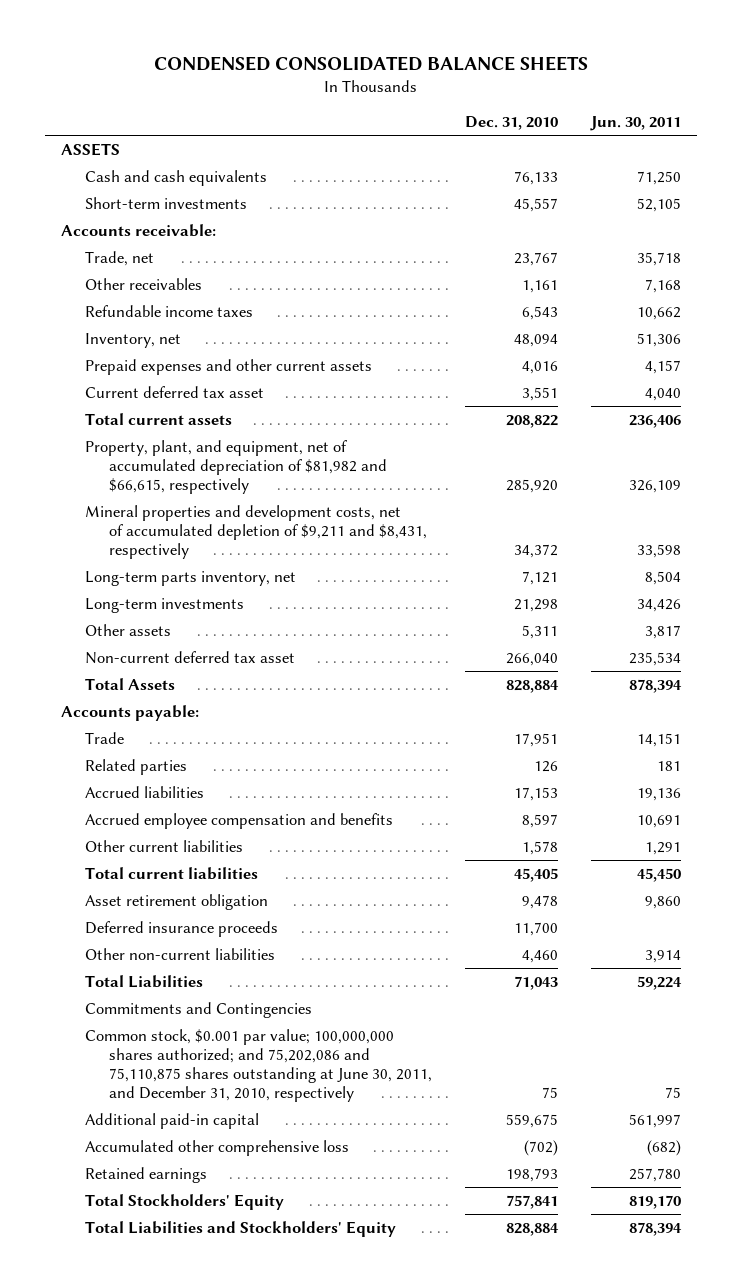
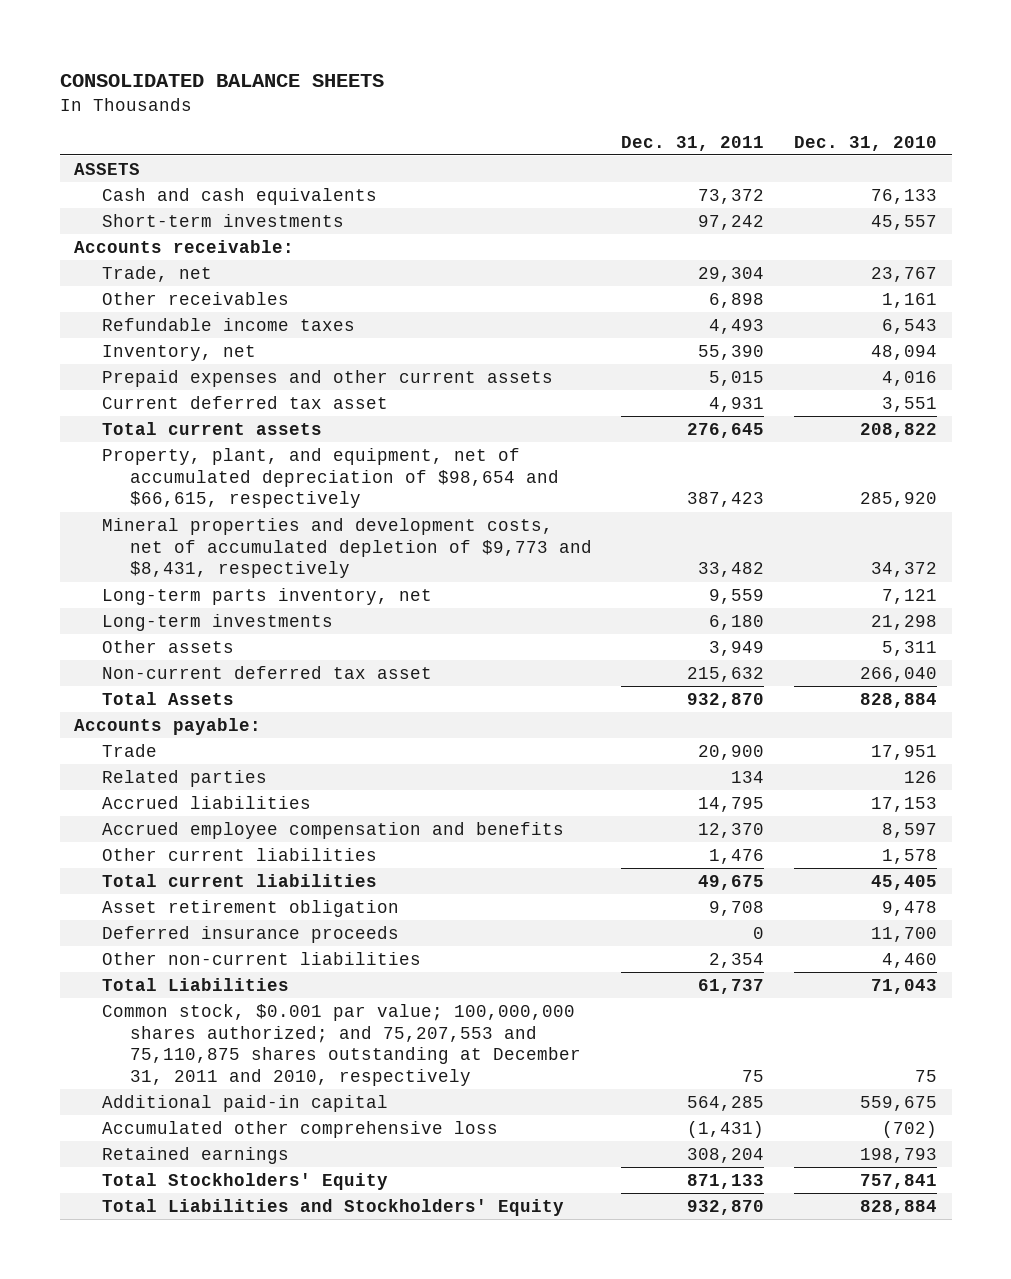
[153,56,588,72] CONDENSED CONSOLIDATED BALANCE SHEETS -> [59,73,384,87] CONSOLIDATED BALANCE SHEETS
[589,116,681,132] Jun. 30, 2011 -> none
none -> [621,135,765,151] Dec. 31, 2011
[85,439,388,494] Property, plant, and equipment, net of accumulated depreciation of $81,982 and $66,615, respectively -> [102,448,559,509] Property, plant, and equipment, net of accumulated depreciation of $98,654 and $66,615, respectively
[85,504,428,559] Mineral properties and development costs, net of accumulated depletion of $9,211 and $8,431, respectively -> [102,518,592,579] Mineral properties and development costs, net of accumulated depletion of $9,773 and $8,431, respectively
[85,1001,313,1018] Commitments and Contingencies -> none
[85,1028,433,1102] Common stock, $0.001 par value; 100,000,000 shares authorized; and 75,202,086 and 75,110,875 shares outstanding at June 30, 2011, and December 31, 2010, respectively -> [102,1004,581,1086] Common stock, $0.001 par value; 100,000,000 shares authorized; and 75,207,553 and 75,110,875 shares outstanding at December 31, 2011 and 2010, respectively

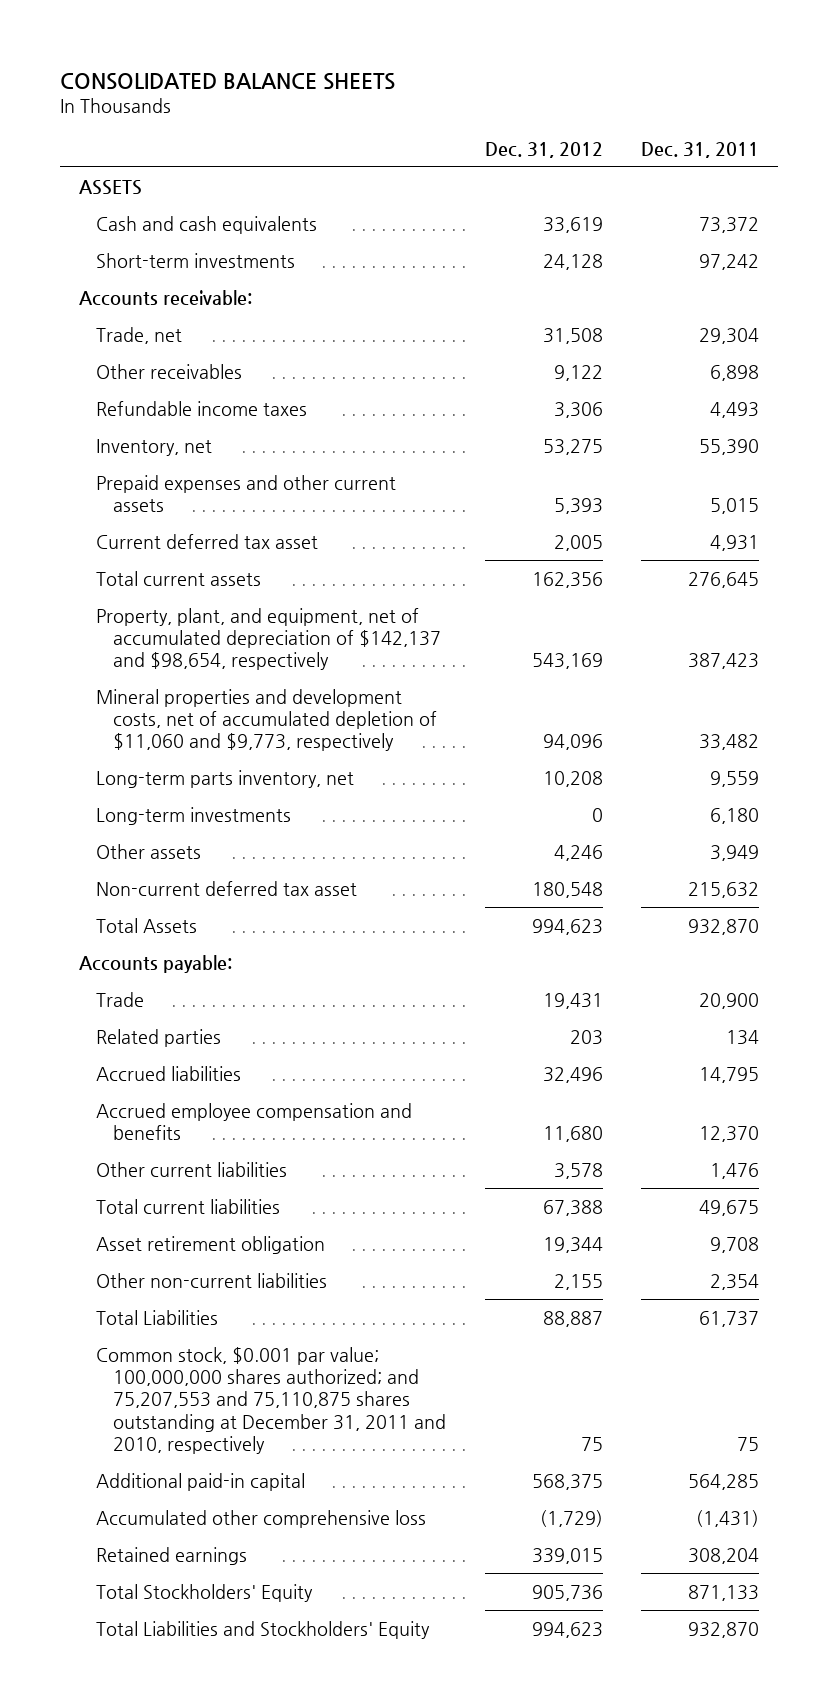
[793,135,937,151] Dec. 31, 2010 -> none
none -> [484,141,603,158] Dec. 31, 2012
[102,448,559,509] Property, plant, and equipment, net of accumulated depreciation of $98,654 and $66,615, respectively -> [96,607,442,671] Property, plant, and equipment, net of accumulated depreciation of $142,137 and $98,654, respectively
[102,518,592,579] Mineral properties and development costs, net of accumulated depletion of $9,773 and $8,431, respectively -> [96,688,438,752] Mineral properties and development costs, net of accumulated depletion of $11,060 and $9,773, respectively
[102,926,400,944] Deferred insurance proceeds -> none

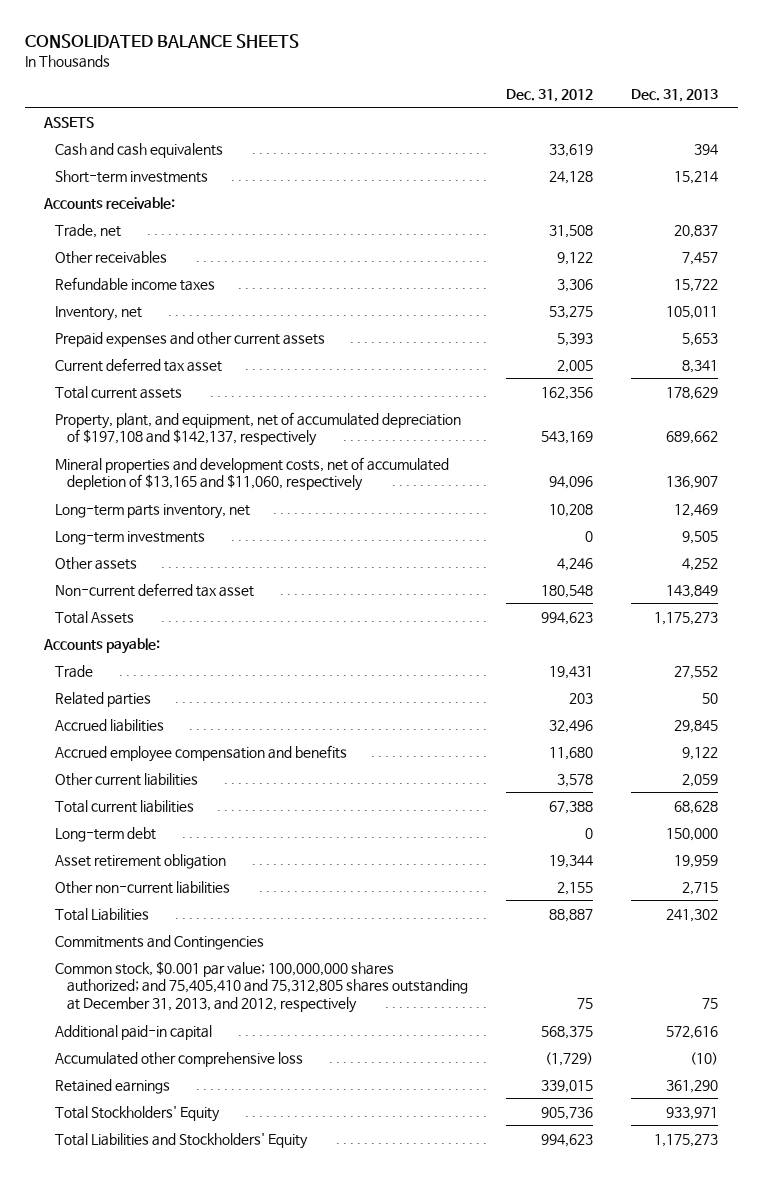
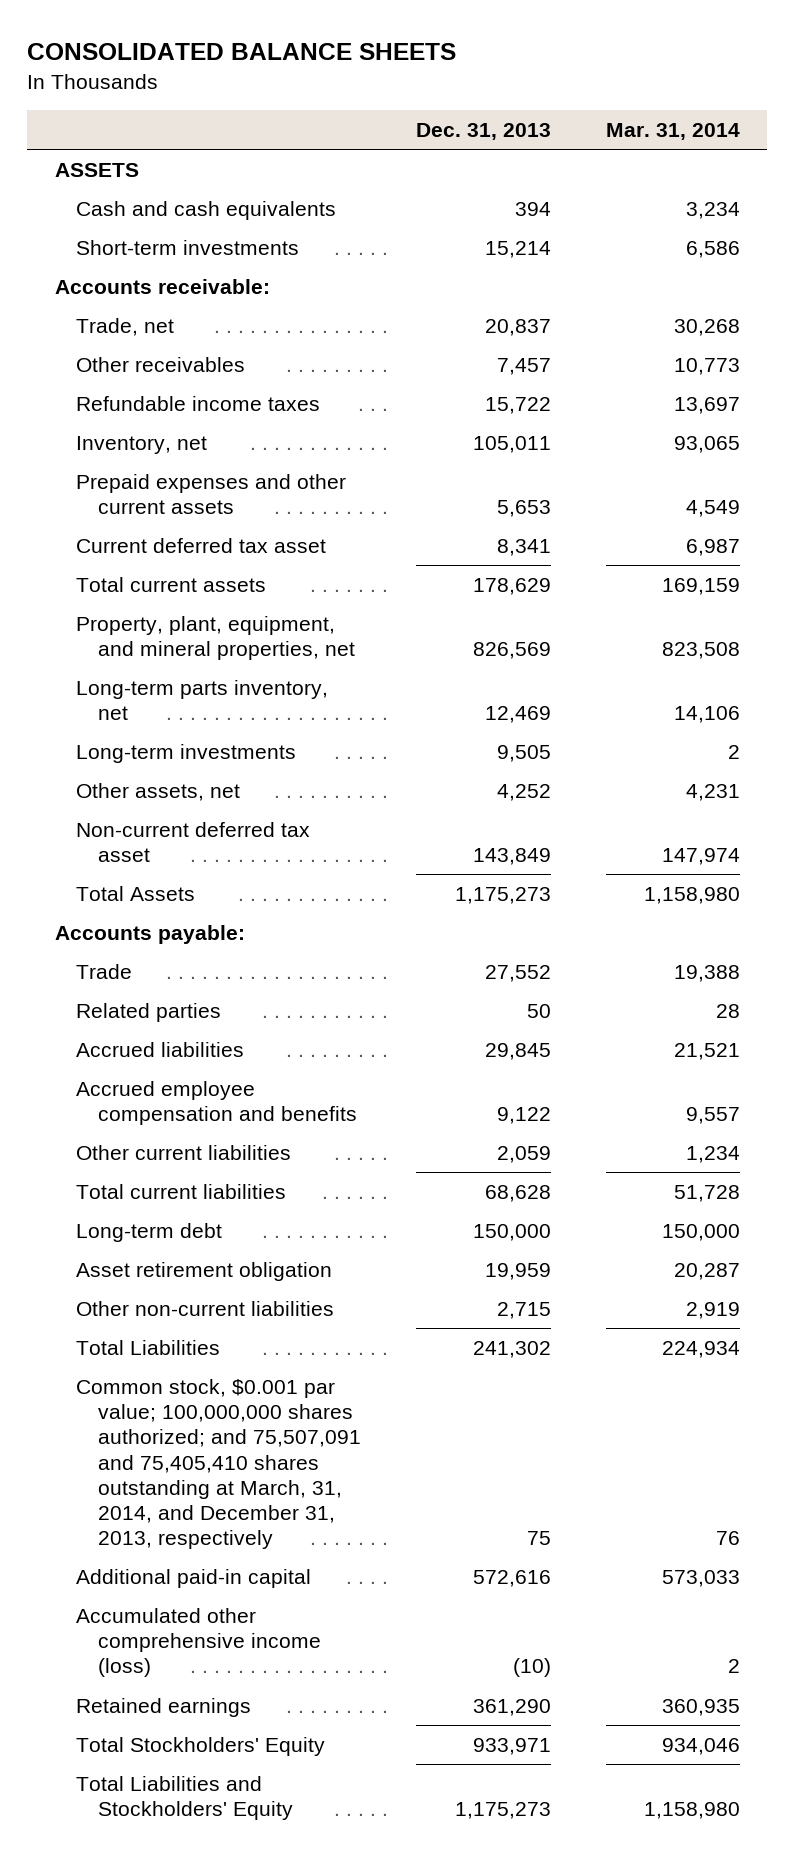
[506,88,594,102] Dec. 31, 2012 -> none
none -> [605,122,740,140] Mar. 31, 2014
[55,411,462,447] Property, plant, and equipment, net of accumulated depreciation of $197,108 and $142,137, respectively -> none
[55,456,450,492] Mineral properties and development costs, net of accumulated depletion of $13,165 and $11,060, respectively -> none
none -> [76,615,355,661] Property, plant, equipment, and mineral properties, net
[55,556,138,570] Other assets -> [76,782,241,801] Other assets, net
[55,934,265,950] Commitments and Contingencies -> none
[55,960,468,1014] Common stock, $0.001 par value; 100,000,000 shares authorized; and 75,405,410 and 75,312,805 shares outstanding at December 31, 2013, and 2012, respectively -> [76,1378,361,1550] Common stock, $0.001 par value; 100,000,000 shares authorized; and 75,507,091 and 75,405,410 shares outstanding at March, 31, 2014, and December 31, 2013, respectively
[55,1051,304,1067] Accumulated other comprehensive loss -> [76,1607,321,1678] Accumulated other comprehensive income (loss)

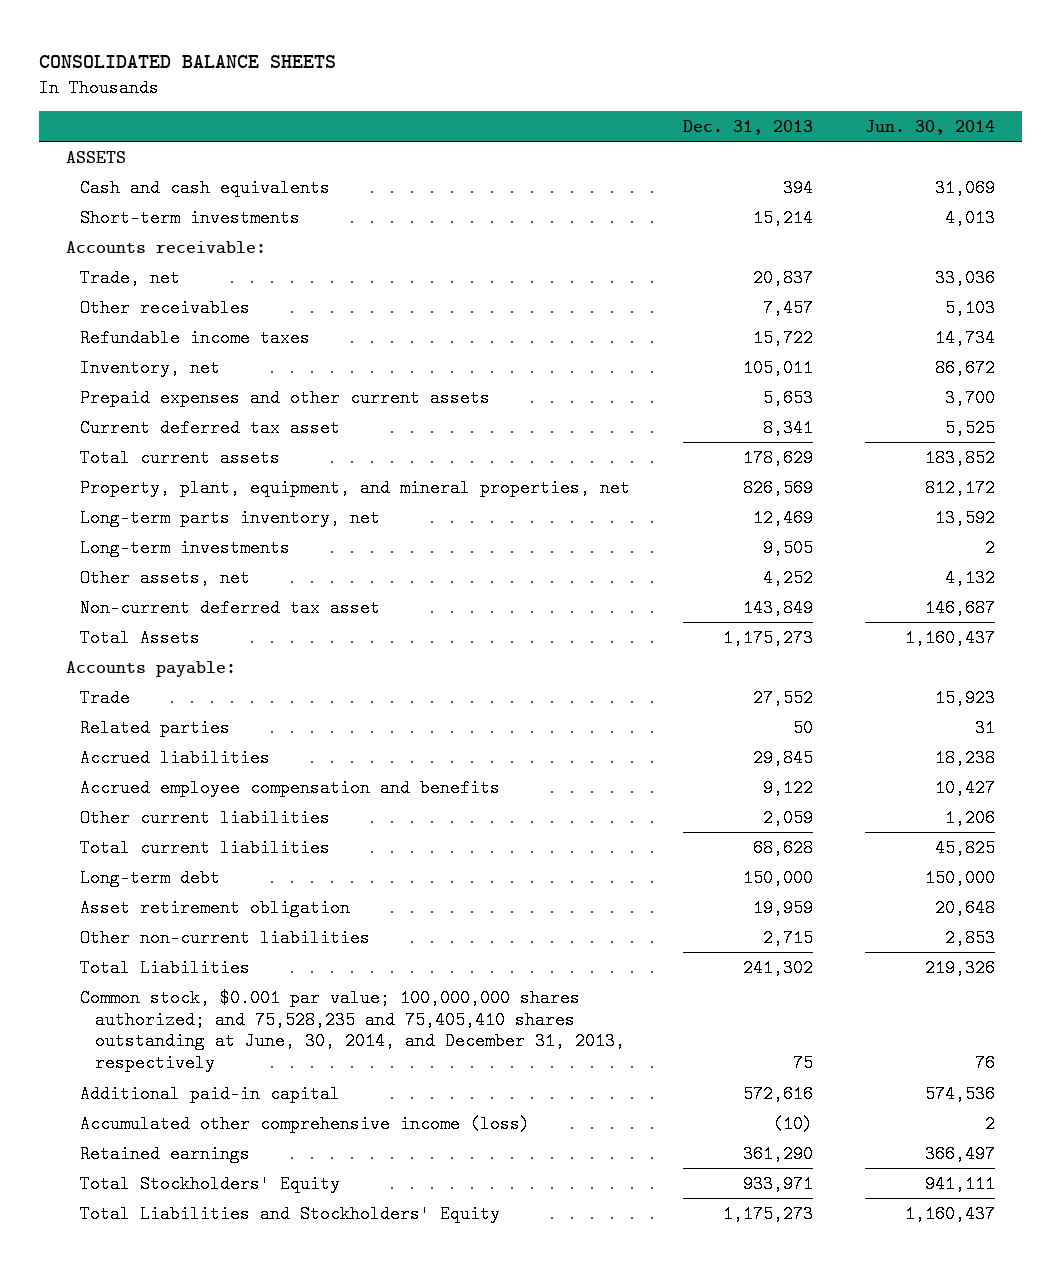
[605,122,740,140] Mar. 31, 2014 -> none
none -> [865,119,996,135] Jun. 30, 2014
[76,1378,361,1550] Common stock, $0.001 par value; 100,000,000 shares authorized; and 75,507,091 and 75,405,410 shares outstanding at March, 31, 2014, and December 31, 2013, respectively -> [80,988,625,1073] Common stock, $0.001 par value; 100,000,000 shares authorized; and 75,528,235 and 75,405,410 shares outstanding at June, 30, 2014, and December 31, 2013, respectively

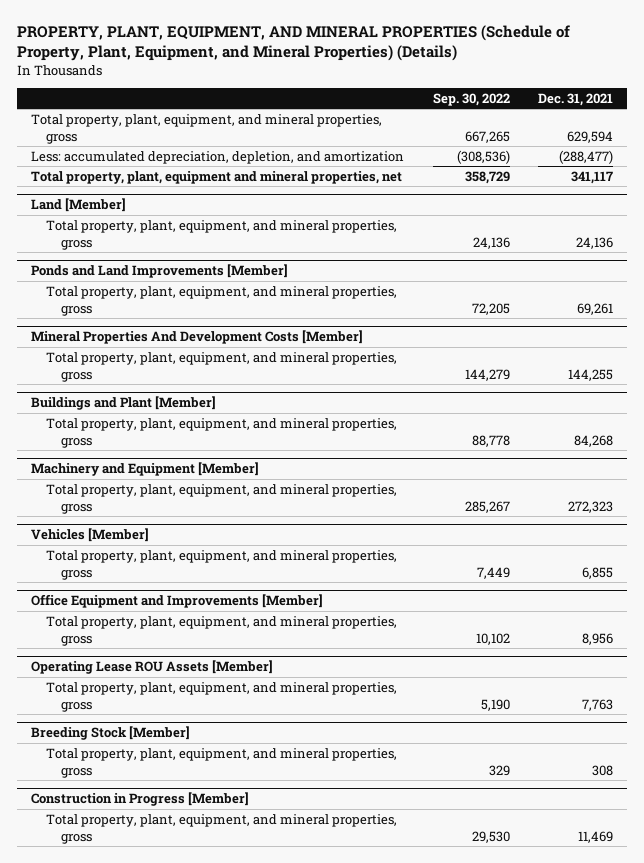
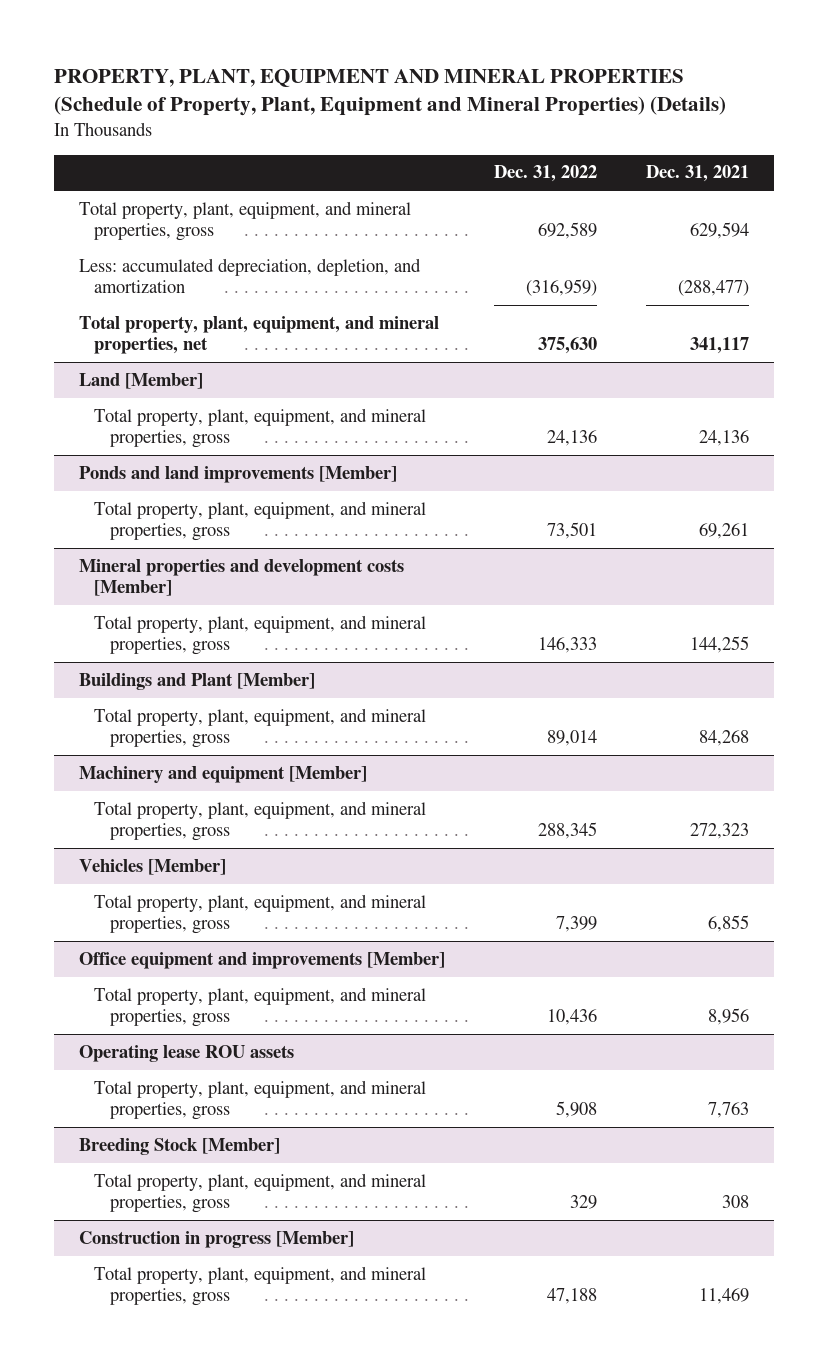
[16,25,570,62] PROPERTY, PLANT, EQUIPMENT, AND MINERAL PROPERTIES (Schedule of Property, Plant, Equipment, and Mineral Properties) (Details) -> [53,68,726,117] PROPERTY, PLANT, EQUIPMENT AND MINERAL PROPERTIES (Schedule of Property, Plant, Equipment and Mineral Properties) (Details)
[432,93,510,107] Sep. 30, 2022 -> none
none -> [493,165,597,183] Dec. 31, 2022
[31,170,403,184] Total property, plant, equipment and mineral properties, net -> [78,315,439,355] Total property, plant, equipment, and mineral properties, net
[31,264,289,279] Ponds and Land Improvements [Member] -> [78,465,397,483] Ponds and land improvements [Member]
[31,330,364,345] Mineral Properties And Development Costs [Member] -> [78,558,404,597] Mineral properties and development costs [Member]
[31,462,260,477] Machinery and Equipment [Member] -> [78,765,367,783] Machinery and equipment [Member]
[31,594,324,609] Office Equipment and Improvements [Member] -> [78,951,445,969] Office equipment and improvements [Member]
[31,660,274,675] Operating Lease ROU Assets [Member] -> [78,1044,294,1062] Operating lease ROU assets
[31,792,250,807] Construction in Progress [Member] -> [78,1230,354,1248] Construction in progress [Member]

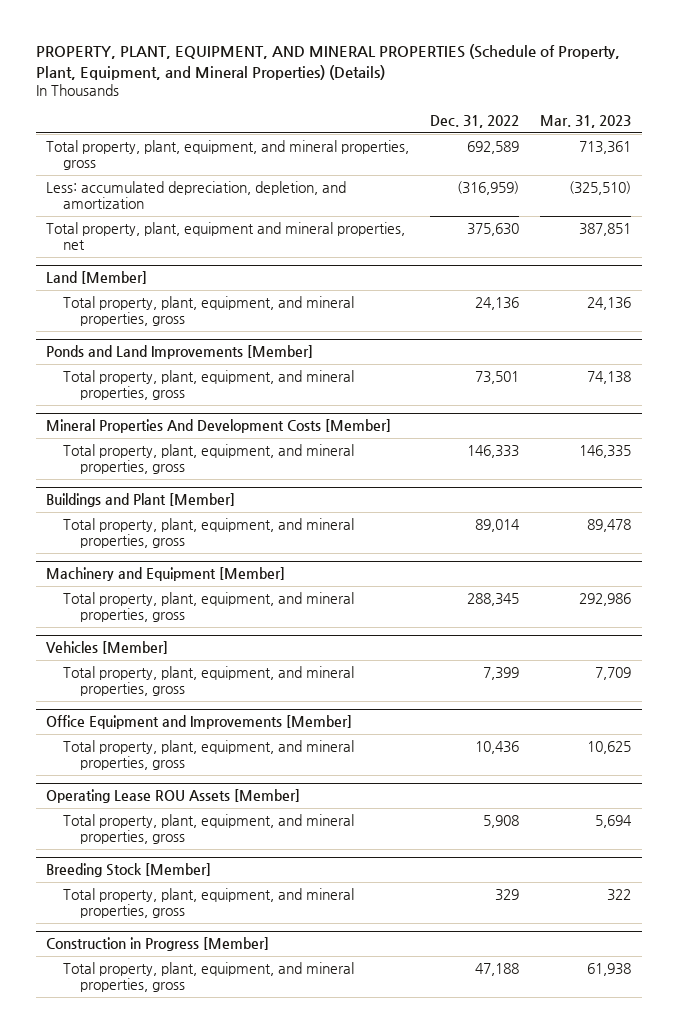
[53,68,726,117] PROPERTY, PLANT, EQUIPMENT AND MINERAL PROPERTIES (Schedule of Property, Plant, Equipment and Mineral Properties) (Details) -> [35,44,620,81] PROPERTY, PLANT, EQUIPMENT, AND MINERAL PROPERTIES (Schedule of Property, Plant, Equipment, and Mineral Properties) (Details)
[645,165,749,183] Dec. 31, 2021 -> none
none -> [540,115,632,129] Mar. 31, 2023
[78,315,439,355] Total property, plant, equipment, and mineral properties, net -> [46,221,406,251] Total property, plant, equipment and mineral properties, net
[78,465,397,483] Ponds and land improvements [Member] -> [46,345,314,360] Ponds and Land Improvements [Member]
[78,558,404,597] Mineral properties and development costs [Member] -> [46,419,392,434] Mineral Properties And Development Costs [Member]
[78,765,367,783] Machinery and equipment [Member] -> [46,567,286,582] Machinery and Equipment [Member]
[78,951,445,969] Office equipment and improvements [Member] -> [46,715,353,730] Office Equipment and Improvements [Member]
[78,1044,294,1062] Operating lease ROU assets -> [46,789,301,804] Operating Lease ROU Assets [Member]
[78,1230,354,1248] Construction in progress [Member] -> [46,937,270,952] Construction in Progress [Member]

